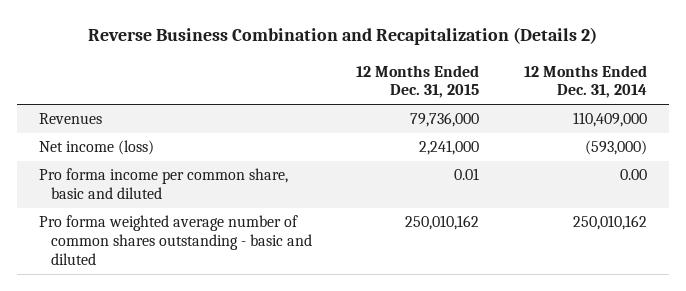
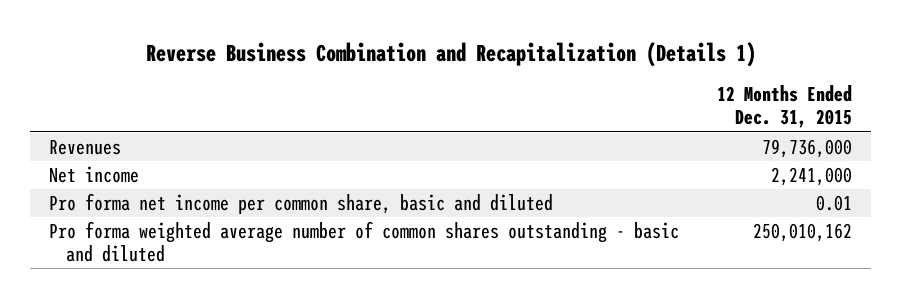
[88,27,598,46] Reverse Business Combination and Recapitalization (Details 2) -> [145,41,756,67] Reverse Business Combination and Recapitalization (Details 1)
[523,64,647,99] 12 Months Ended Dec. 31, 2014 -> none
[39,140,155,156] Net income (loss) -> [49,165,140,183] Net income
[39,168,289,200] Pro forma income per common share, basic and diluted -> [49,192,554,214] Pro forma net income per common share, basic and diluted

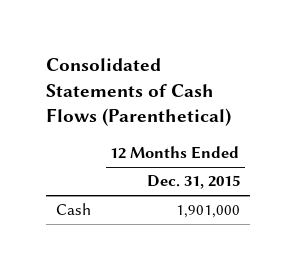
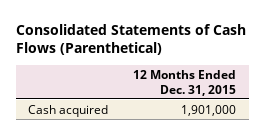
[55,203,91,216] Cash -> [28,104,109,117] Cash acquired

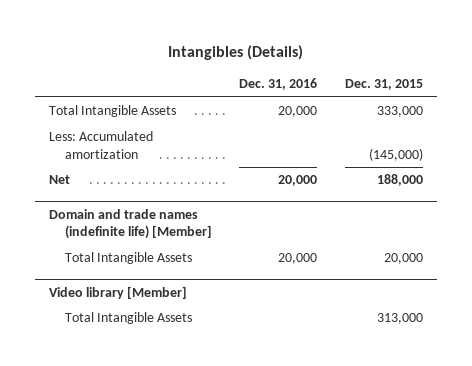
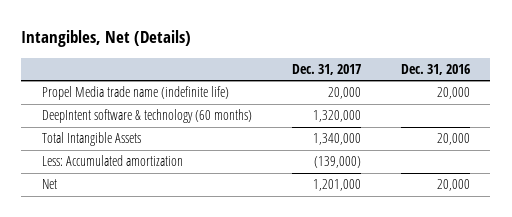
[167,44,303,60] Intangibles (Details) -> [21,30,192,48] Intangibles, Net (Details)
[344,79,423,91] Dec. 31, 2015 -> none
none -> [291,64,361,76] Dec. 31, 2017
none -> [41,86,229,101] Propel Media trade name (indefinite life)
none -> [41,109,252,124] DeepIntent software & technology (60 months)
[49,209,213,240] Domain and trade names (indefinite life) [Member] -> none
[65,252,193,265] Total Intangible Assets -> none
[49,286,188,300] Video library [Member] -> none
[65,312,193,325] Total Intangible Assets -> none

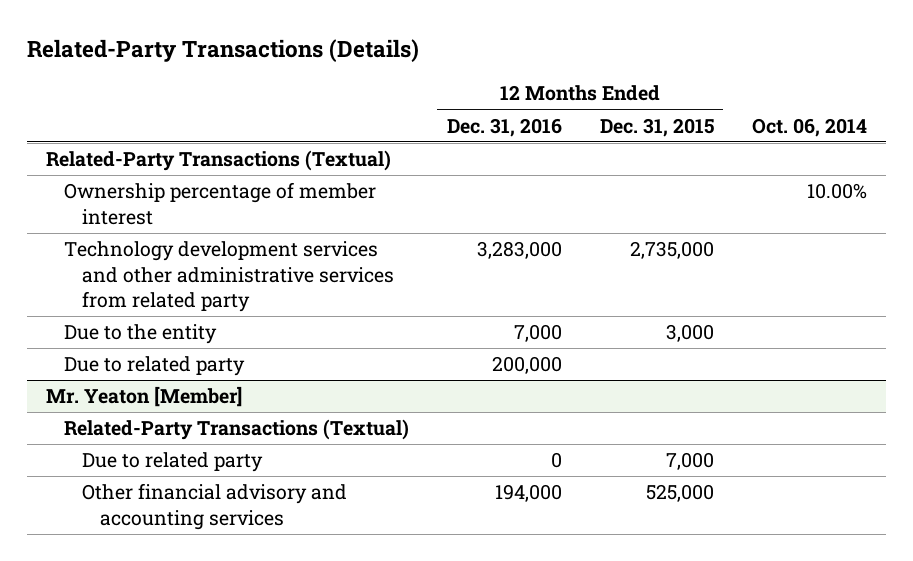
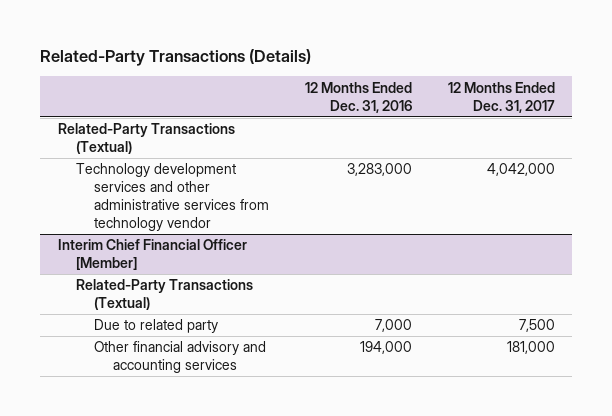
[599,117,714,137] Dec. 31, 2015 -> none
[752,117,868,137] Oct. 06, 2014 -> none
none -> [447,81,555,113] 12 Months Ended Dec. 31, 2017
[63,182,376,225] Ownership percentage of member interest -> none
[63,324,217,345] Due to the entity -> none
[63,356,245,377] Due to related party -> none
[63,241,394,312] Technology development services and other administrative services from related party -> [76,163,270,232] Technology development services and other administrative services from technology vendor
[45,386,242,408] Mr. Yeaton [Member] -> [57,239,247,271] Interim Chief Financial Officer [Member]
[550,452,562,469] 0 -> [375,319,413,333] 7,000

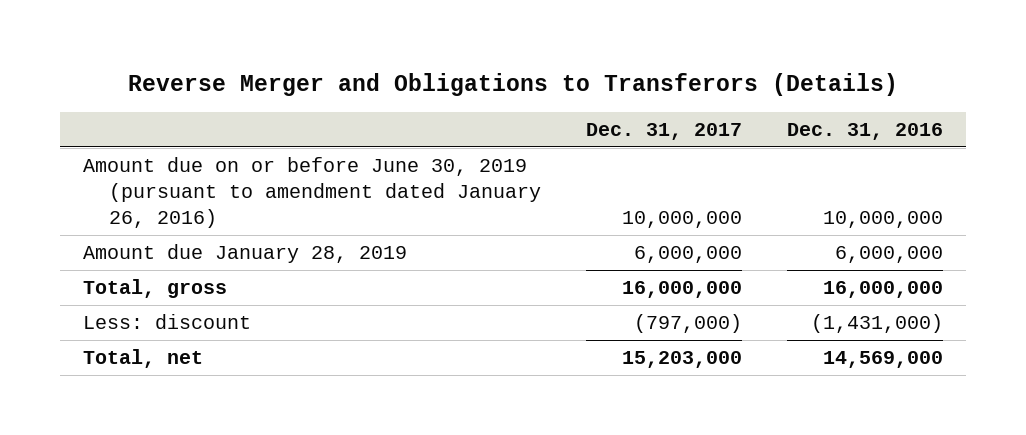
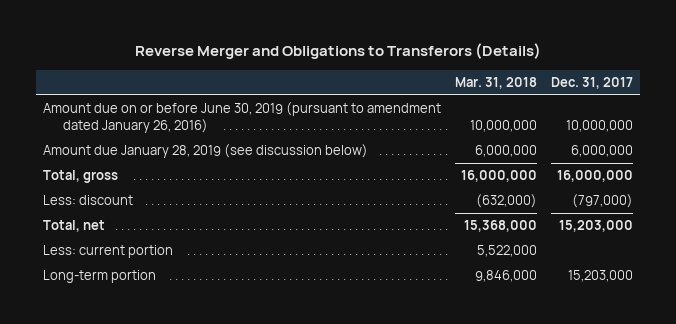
[787,122,944,140] Dec. 31, 2016 -> none
none -> [455,76,538,89] Mar. 31, 2018
[82,244,407,264] Amount due January 28, 2019 -> [43,144,369,159] Amount due January 28, 2019 (see discussion below)
none -> [43,245,174,259] Less: current portion
none -> [43,270,157,284] Long-term portion

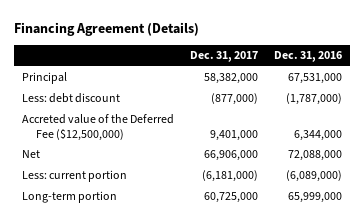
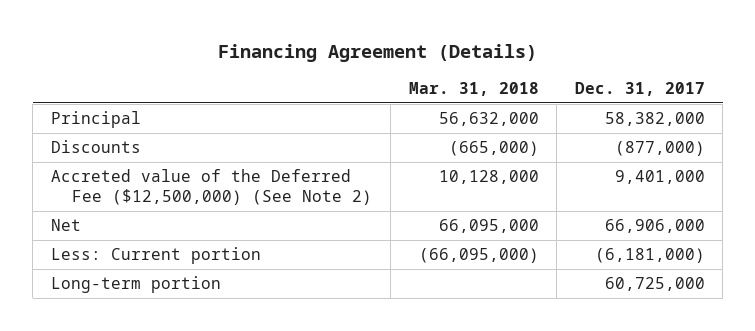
[273,51,342,63] Dec. 31, 2016 -> none
none -> [408,81,539,96] Mar. 31, 2018
[21,93,120,104] Less: debt discount -> [50,140,141,154] Discounts
[21,114,174,141] Accreted value of the Deferred Fee ($12,500,000) -> [50,169,373,205] Accreted value of the Deferred Fee ($12,500,000) (See Note 2)
[21,170,127,183] Less: current portion -> [50,247,261,265] Less: Current portion

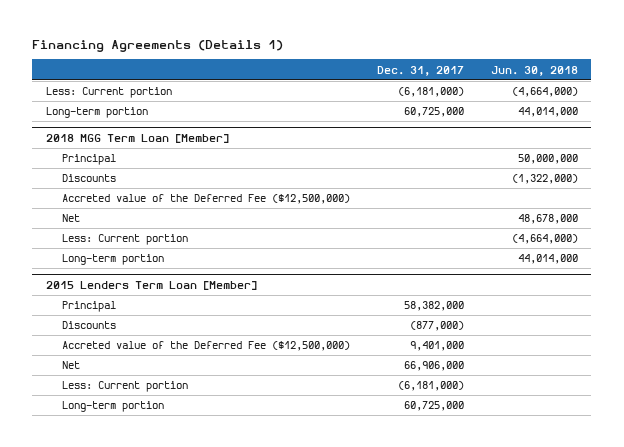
[217,43,537,62] Financing Agreement (Details) -> [32,39,284,52] Financing Agreements (Details 1)
[408,81,539,96] Mar. 31, 2018 -> none
none -> [490,65,578,76] Jun. 30, 2018
none -> [45,87,172,99] Less: Current portion
none -> [45,107,148,119] Long-term portion
none -> [45,133,229,143] 2018 MGG Term Loan [Member]
none -> [61,154,116,166] Principal
none -> [61,174,116,183] Discounts
none -> [61,194,350,205] Accreted value of the Deferred Fee ($12,500,000)
none -> [61,214,80,223] Net
none -> [61,234,188,246] Less: Current portion
none -> [61,254,164,266] Long-term portion
none -> [45,280,257,290] 2015 Lenders Term Loan [Member]
[50,169,373,205] Accreted value of the Deferred Fee ($12,500,000) (See Note 2) -> [61,341,350,352] Accreted value of the Deferred Fee ($12,500,000)

